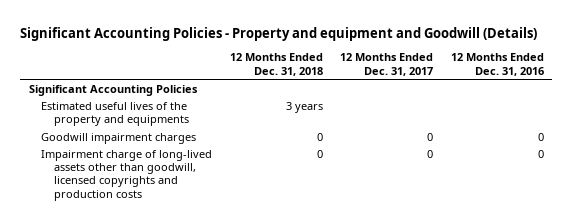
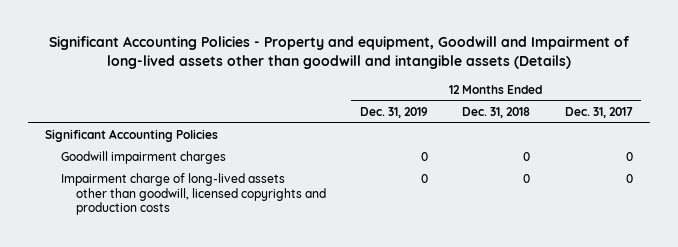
[20,26,538,41] Significant Accounting Policies - Property and equipment and Goodwill (Details) -> [49,36,631,70] Significant Accounting Policies - Property and equipment, Goodwill and Impairment of long-lived assets other than goodwill and intangible assets (Details)
[450,53,544,76] 12 Months Ended Dec. 31, 2016 -> none
none -> [359,107,428,119] Dec. 31, 2019
[41,101,189,126] Estimated useful lives of the property and equipments -> none

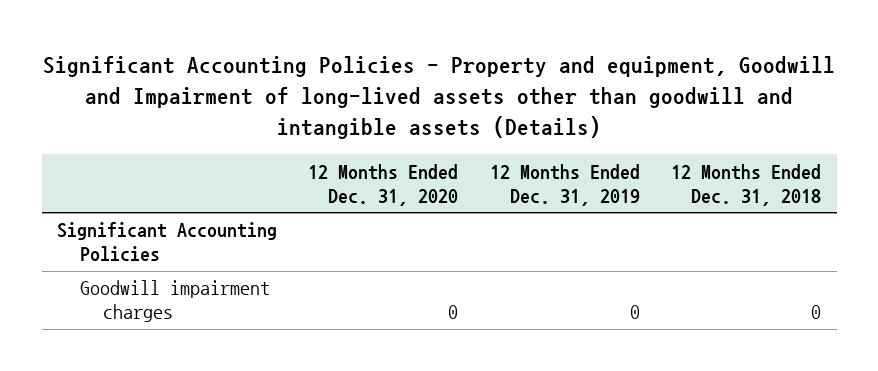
[564,107,633,119] Dec. 31, 2017 -> none
none -> [308,163,459,206] 12 Months Ended Dec. 31, 2020
[60,173,326,216] Impairment charge of long-lived assets other than goodwill, licensed copyrights and production costs -> none

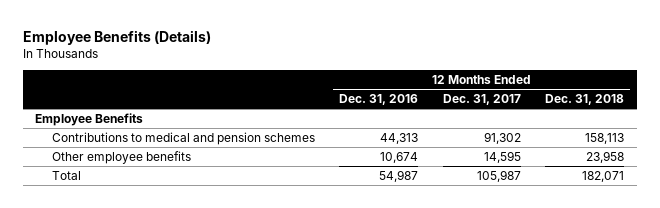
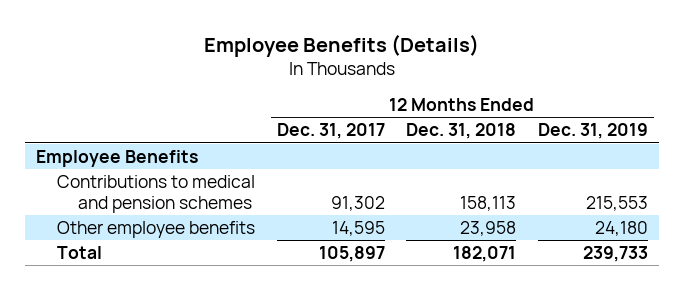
[339,94,419,106] Dec. 31, 2016 -> none
none -> [538,123,649,140] Dec. 31, 2019
[476,169,521,182] 105,987 -> [318,245,385,262] 105,897

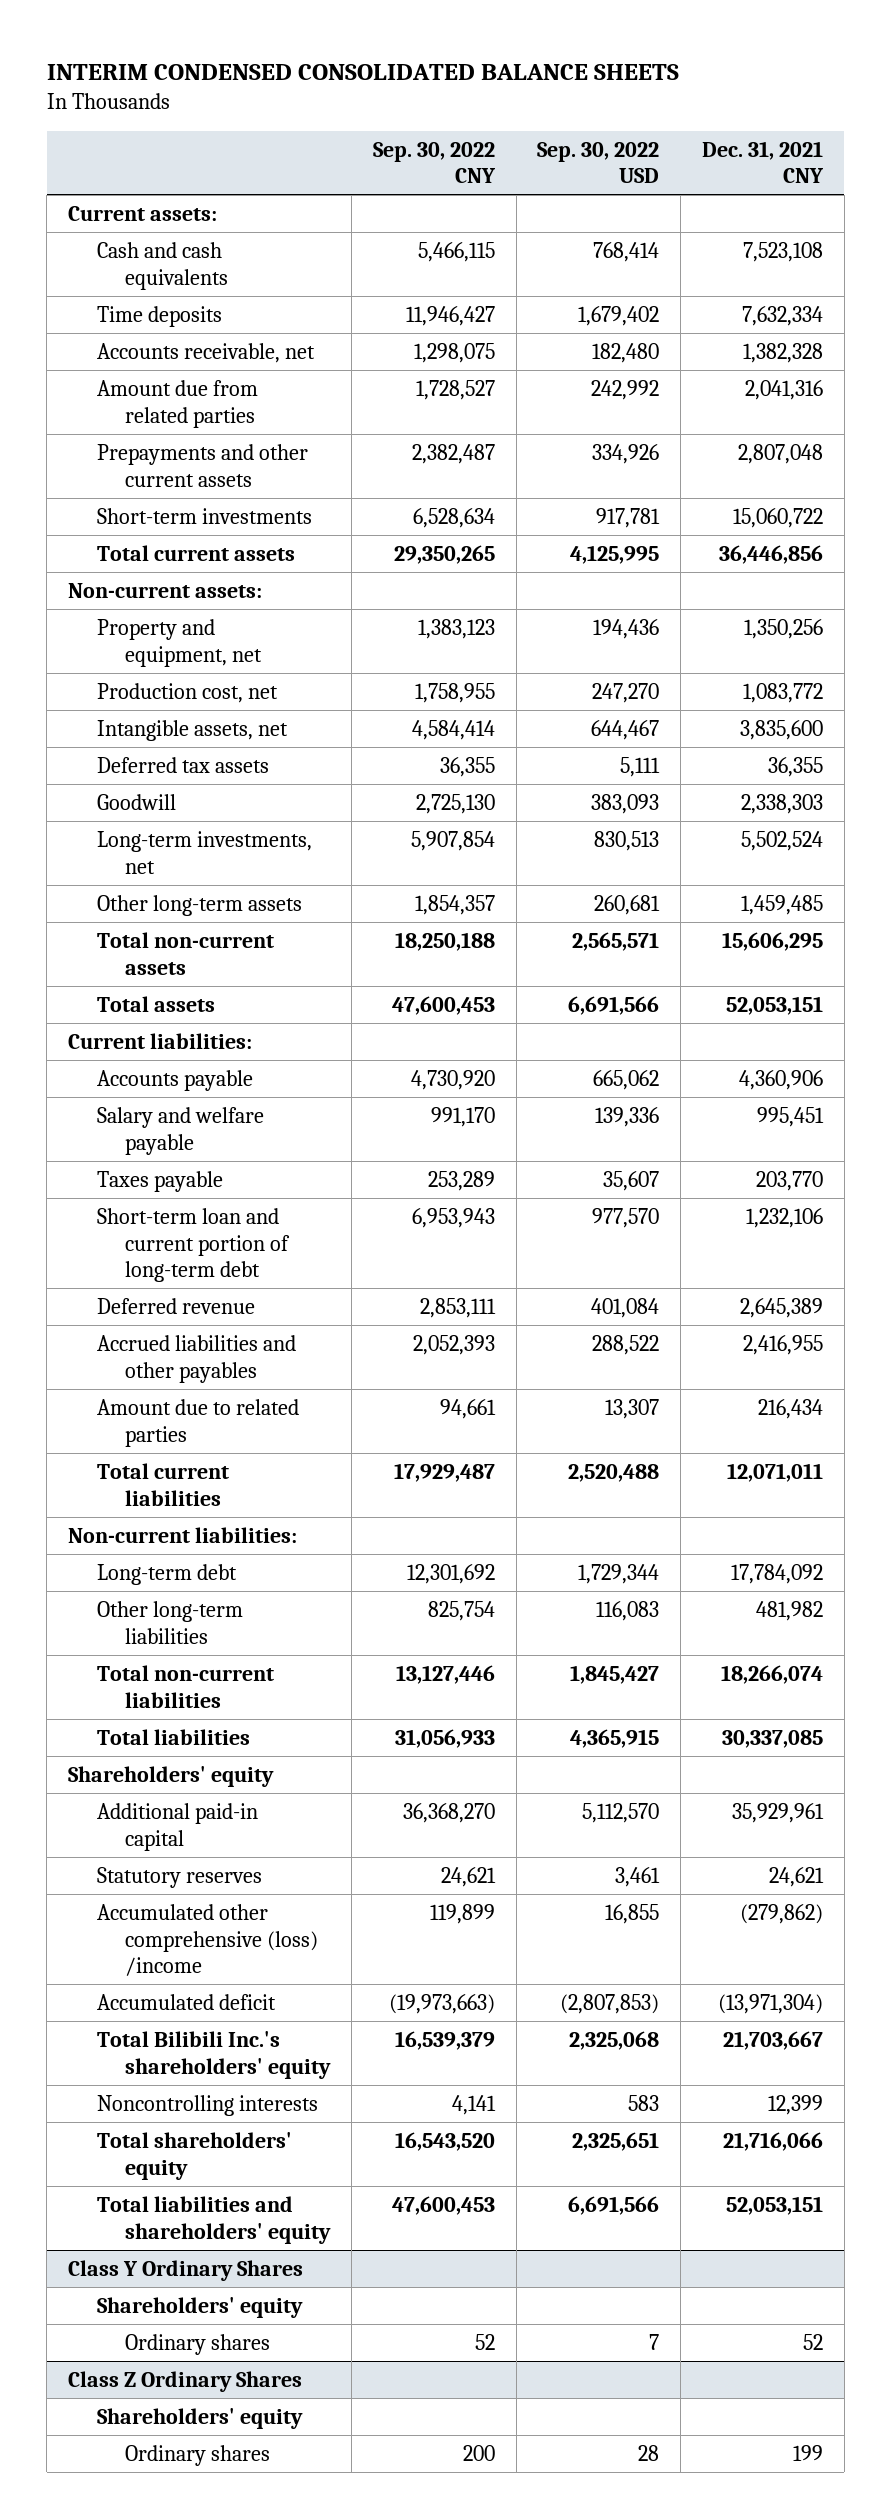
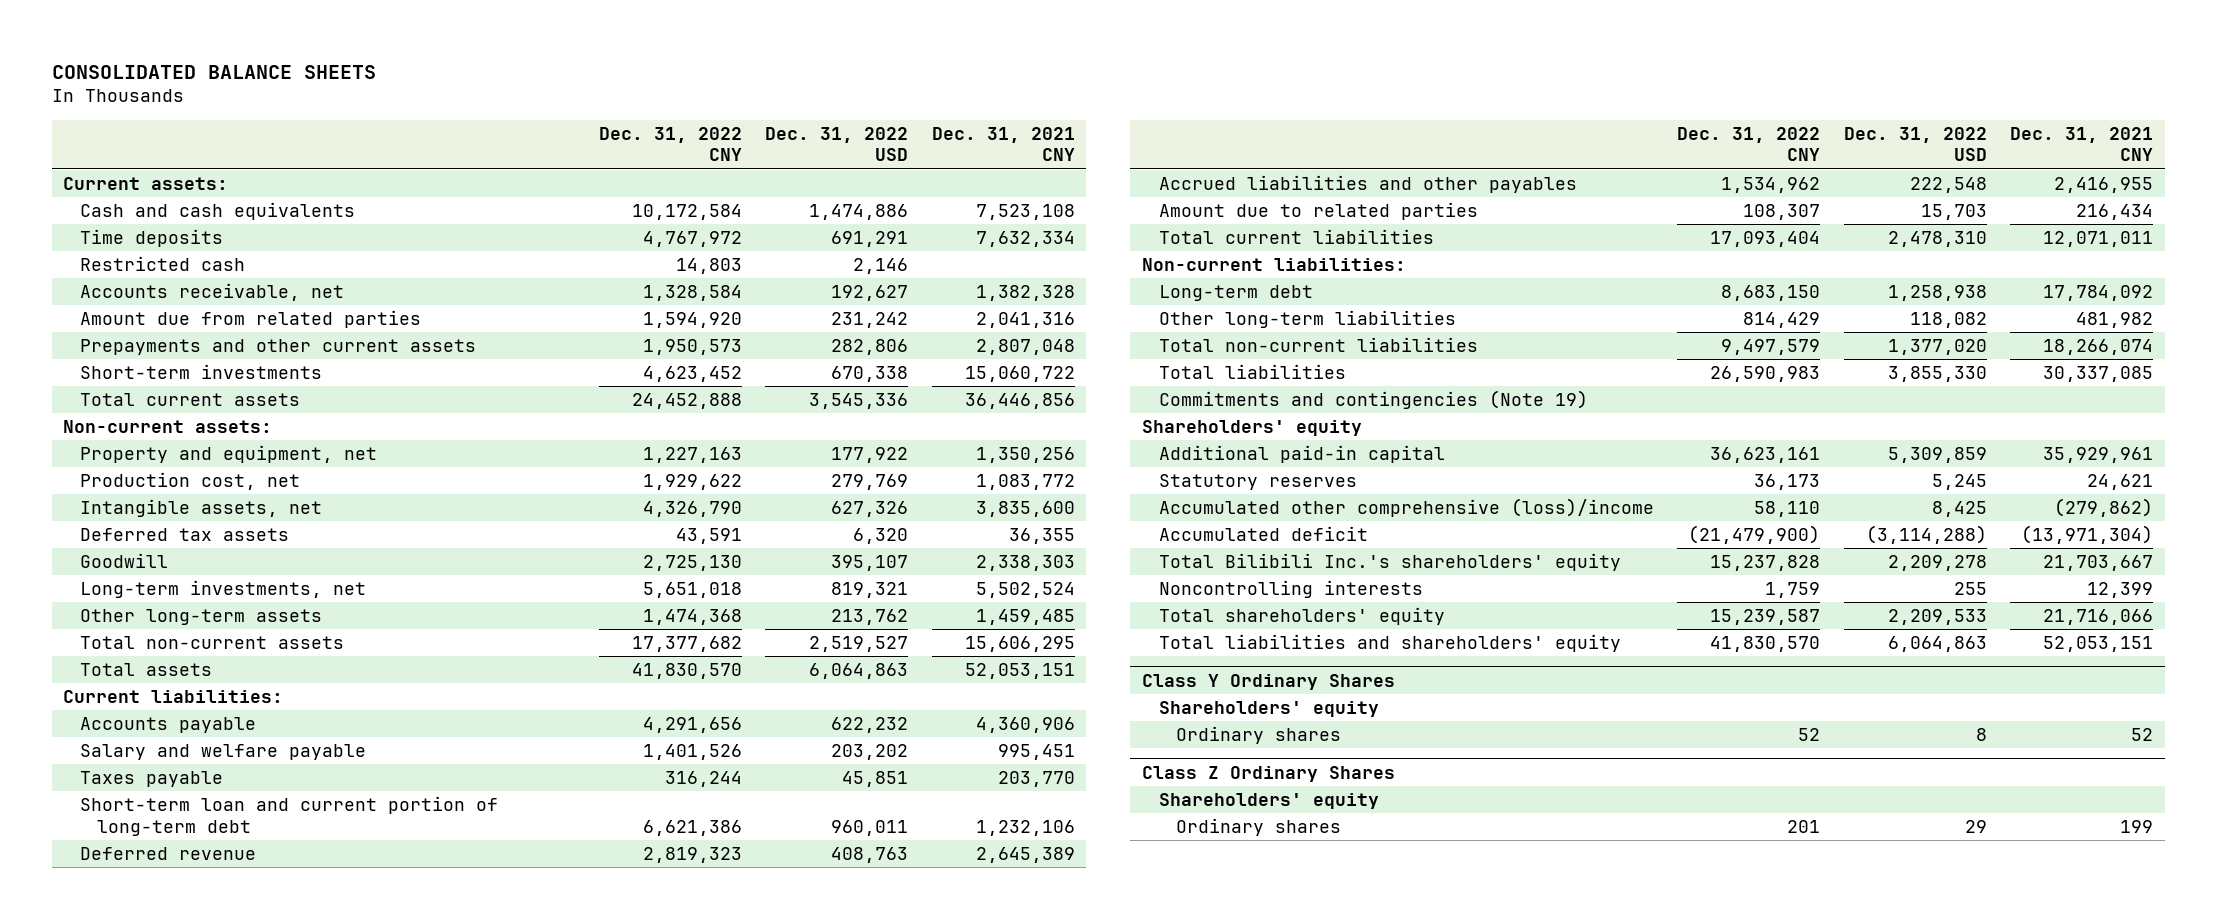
[46,64,679,81] INTERIM CONDENSED CONSOLIDATED BALANCE SHEETS -> [51,64,376,79] CONSOLIDATED BALANCE SHEETS
[372,141,496,184] Sep. 30, 2022 CNY -> none
[537,141,660,184] Sep. 30, 2022 USD -> none
none -> [598,126,742,162] Dec. 31, 2022 CNY
none -> [765,126,909,162] Dec. 31, 2022 USD
none -> [80,256,246,272] Restricted cash
none -> [1159,390,1589,410] Commitments and contingencies (Note 19)
[96,1904,319,1976] Accumulated other comprehensive (loss) /income -> [1159,498,1655,518] Accumulated other comprehensive (loss)/income

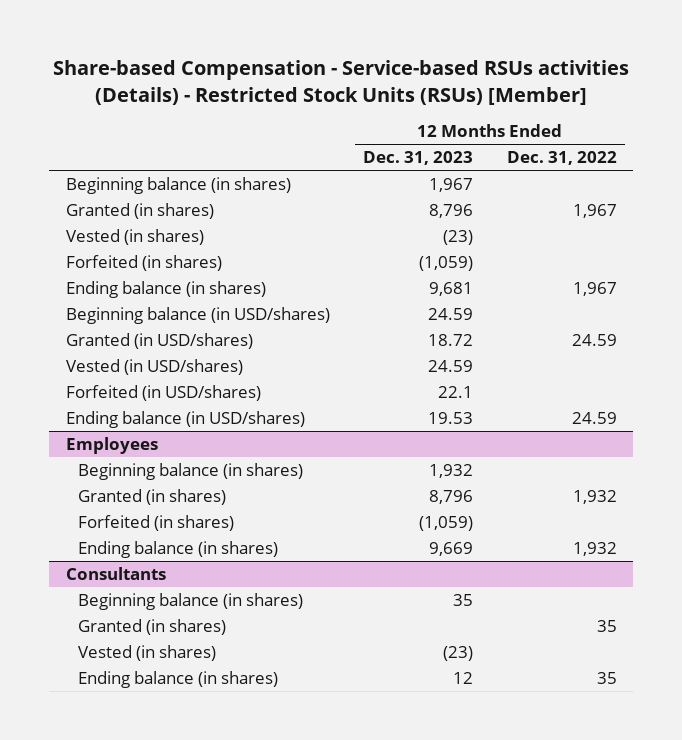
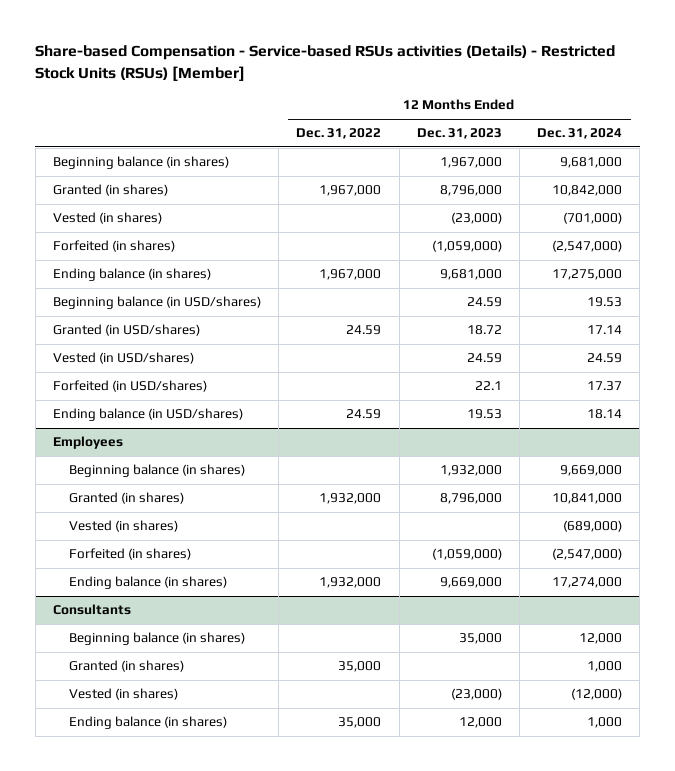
none -> [537,128,623,140] Dec. 31, 2024
[429,177,474,192] 1,967 -> [439,157,502,169] 1,967,000
[429,203,474,218] 8,796 -> [439,185,502,197] 8,796,000
[572,203,617,218] 1,967 -> [319,185,382,197] 1,967,000
[443,229,474,245] (23) -> [450,212,502,225] (23,000)
[419,255,474,271] (1,059) -> [431,240,502,253] (1,059,000)
[429,281,474,296] 9,681 -> [439,269,502,281] 9,681,000
[572,281,617,296] 1,967 -> [319,269,382,281] 1,967,000
[429,463,474,478] 1,932 -> [439,465,502,477] 1,932,000
[429,489,474,504] 8,796 -> [439,493,502,505] 8,796,000
[572,489,617,504] 1,932 -> [319,493,382,505] 1,932,000
none -> [69,520,179,533] Vested (in shares)
[419,515,474,531] (1,059) -> [431,548,502,561] (1,059,000)
[429,541,474,556] 9,669 -> [439,577,502,589] 9,669,000
[572,541,617,556] 1,932 -> [319,577,382,589] 1,932,000
[453,593,474,606] 35 -> [458,633,502,645] 35,000
[596,619,617,632] 35 -> [338,661,382,673] 35,000
[443,645,474,661] (23) -> [450,688,502,701] (23,000)
[453,671,474,684] 12 -> [458,717,502,729] 12,000
[596,671,617,684] 35 -> [338,717,382,729] 35,000

